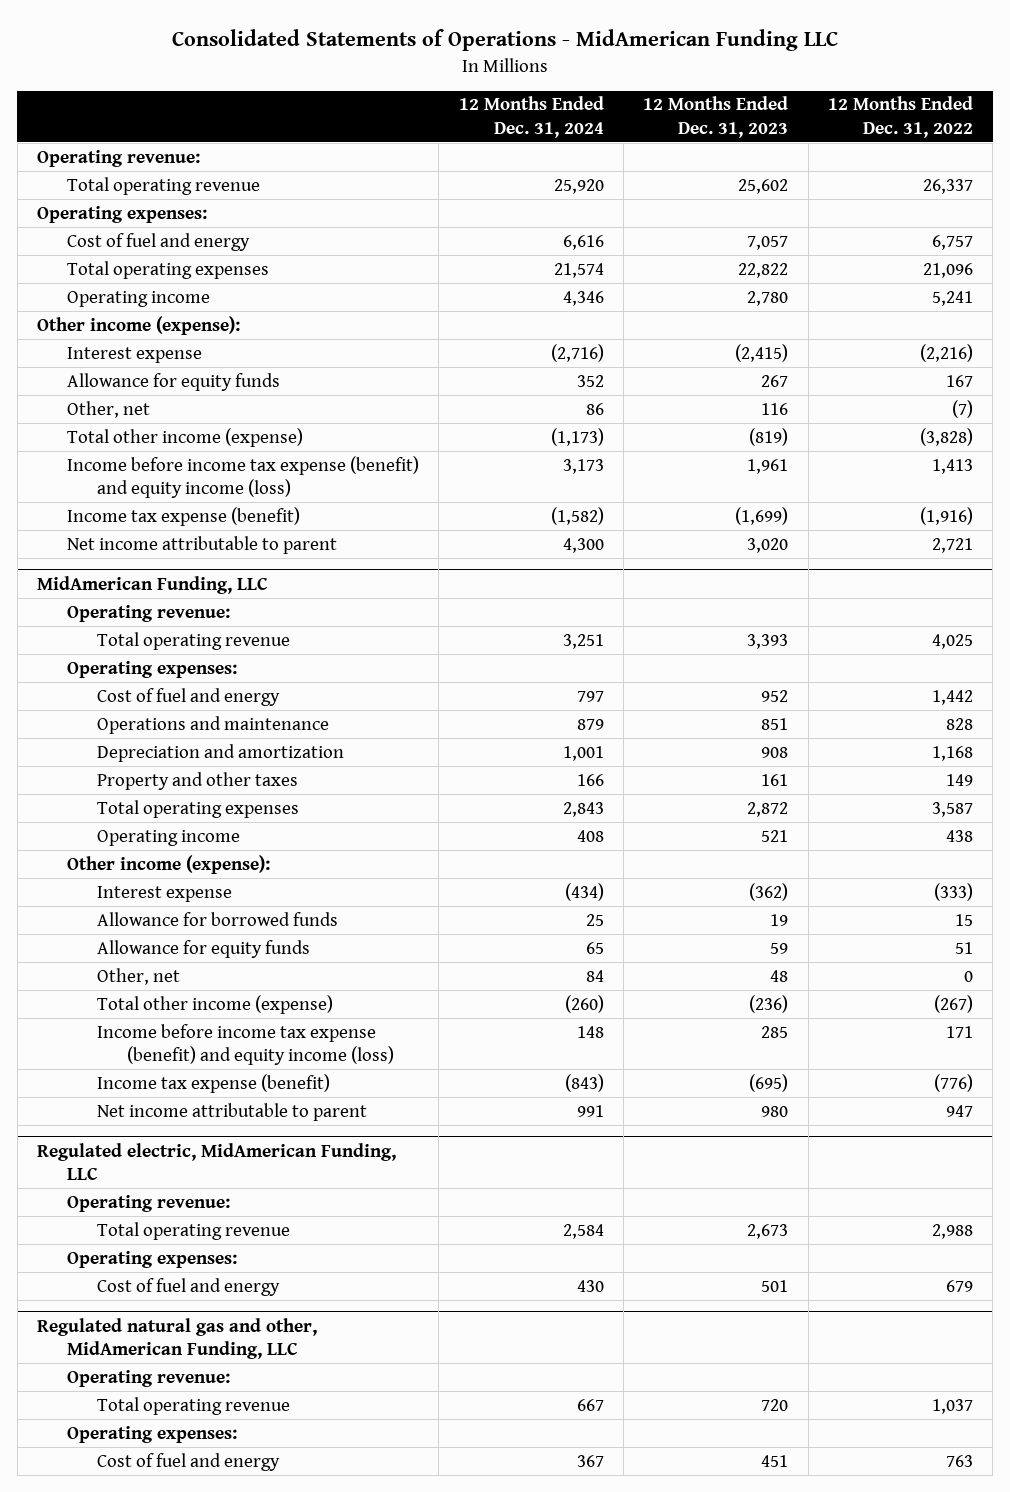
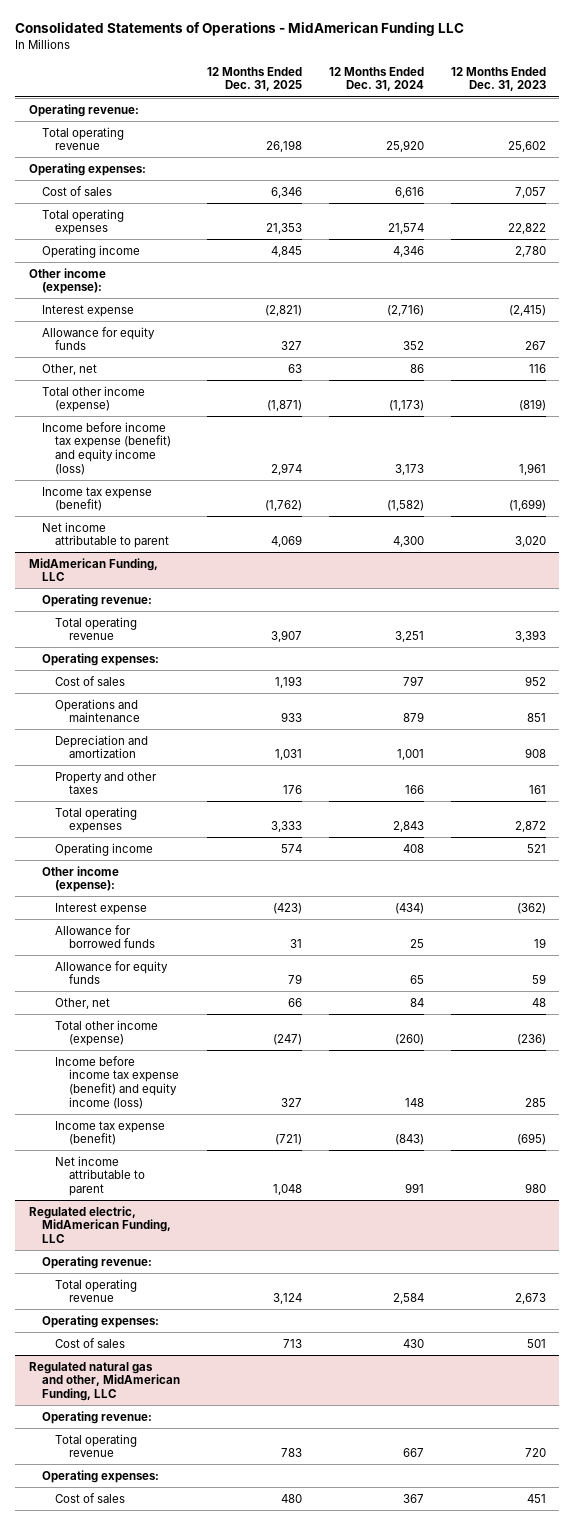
[827,96,973,138] 12 Months Ended Dec. 31, 2022 -> none
none -> [206,66,302,92] 12 Months Ended Dec. 31, 2025
[66,232,250,251] Cost of fuel and energy -> [41,185,112,196] Cost of sales
[96,687,280,706] Cost of fuel and energy -> [55,675,126,686] Cost of sales
[96,1277,280,1296] Cost of fuel and energy -> [55,1337,126,1348] Cost of sales
[96,1452,280,1471] Cost of fuel and energy -> [55,1492,126,1503] Cost of sales

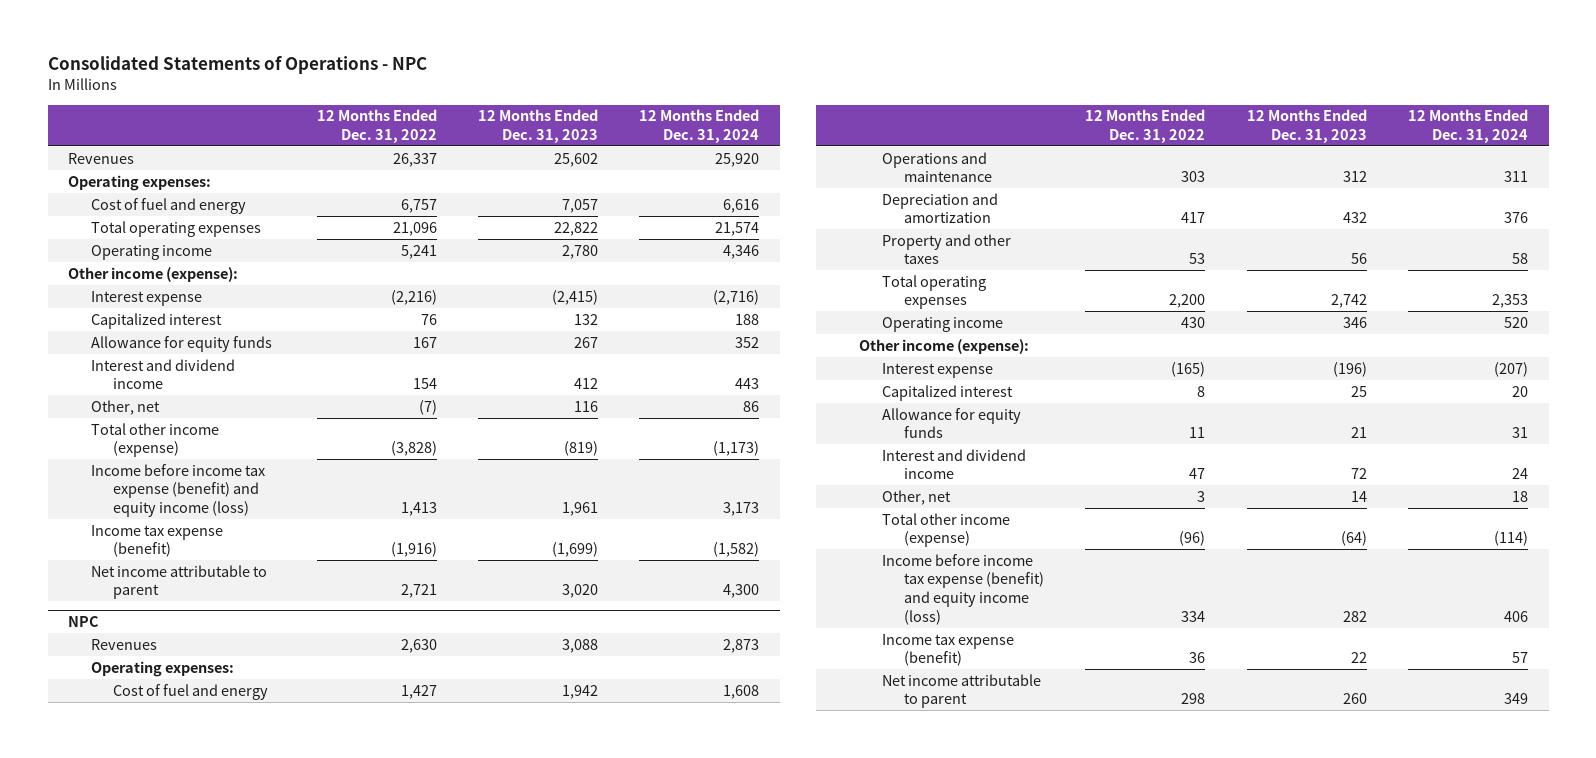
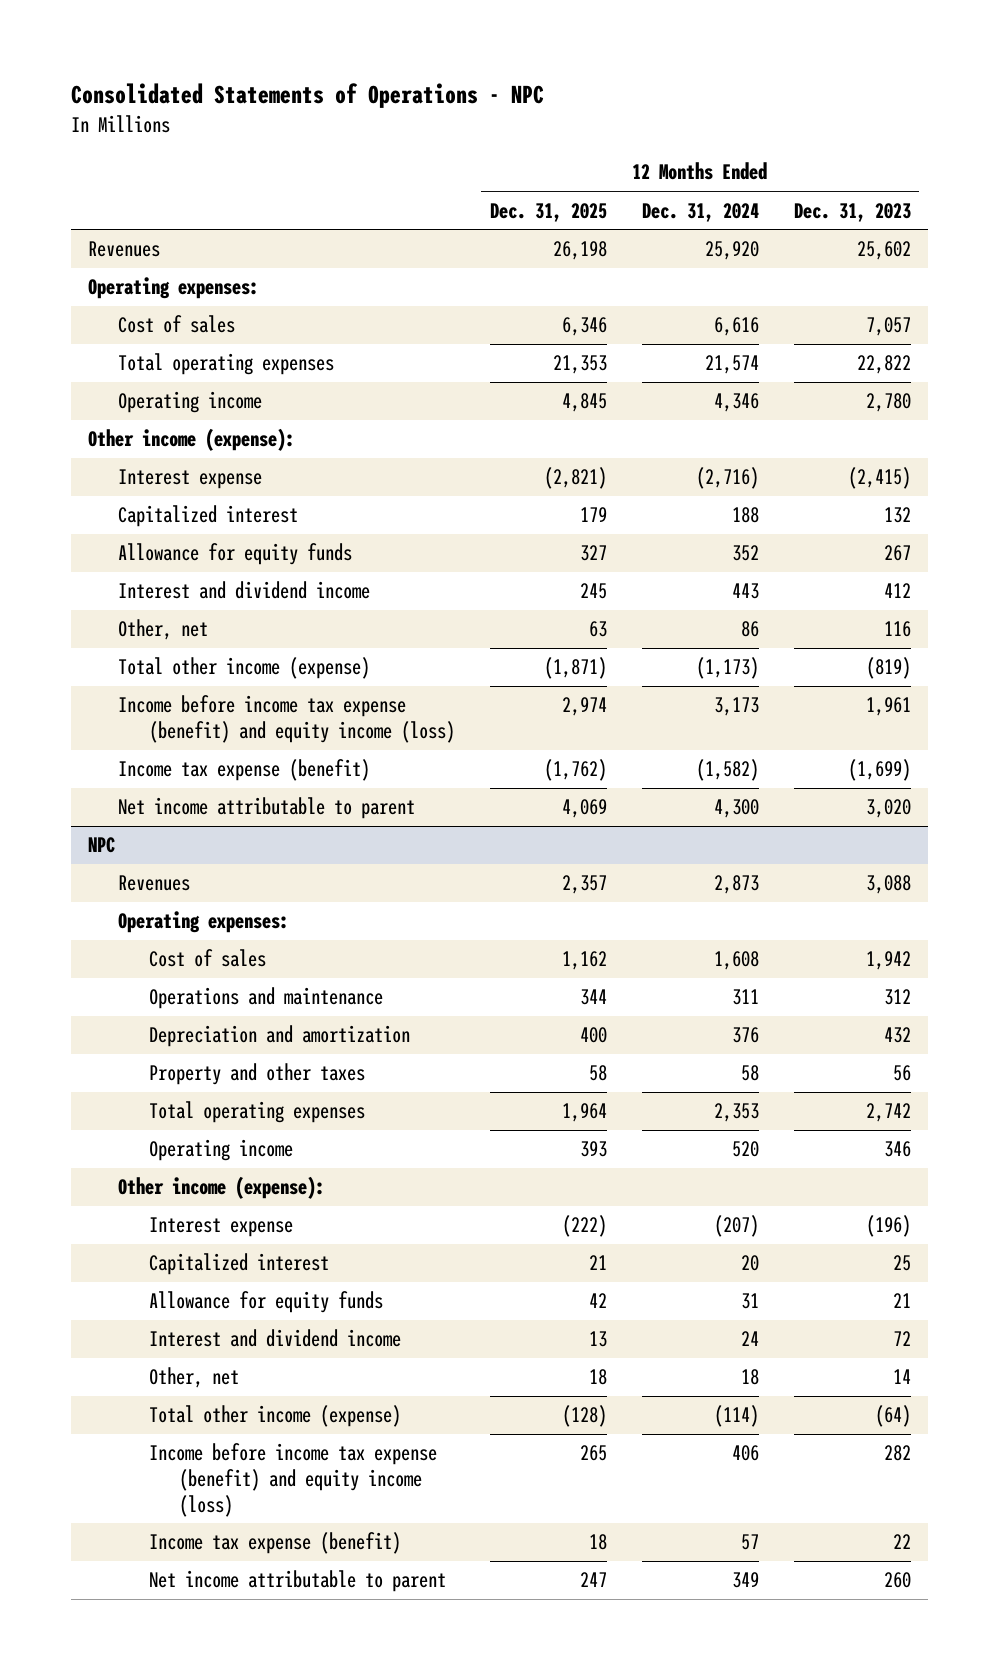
[316,109,437,144] 12 Months Ended Dec. 31, 2022 -> none
none -> [489,202,607,222] Dec. 31, 2025
[90,197,246,214] Cost of fuel and energy -> [118,315,236,334] Cost of sales
[112,683,268,700] Cost of fuel and energy -> [148,949,266,968] Cost of sales

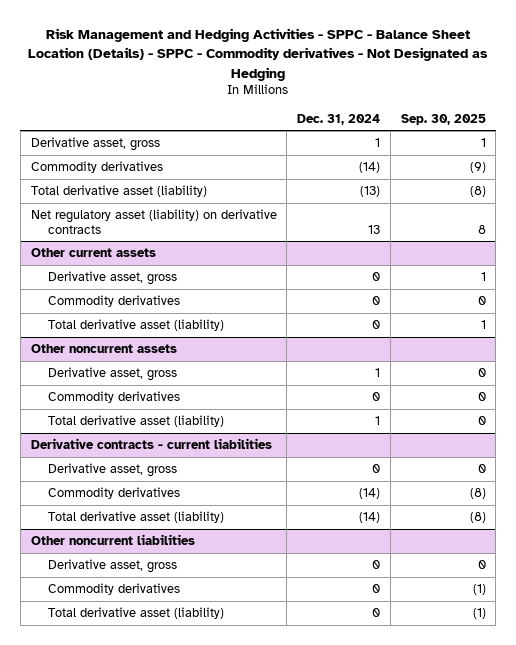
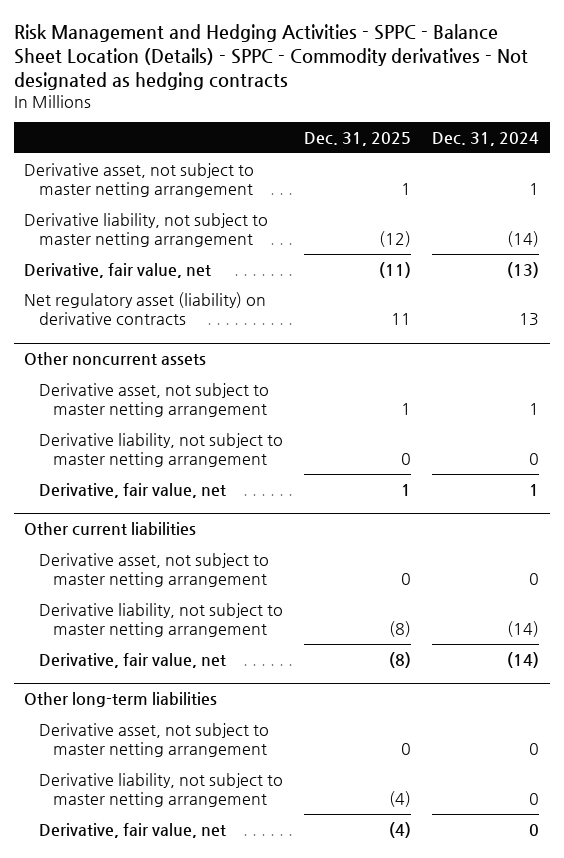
[28,28,489,81] Risk Management and Hedging Activities - SPPC - Balance Sheet Location (Details) - SPPC - Commodity derivatives - Not Designated as Hedging -> [13,23,528,90] Risk Management and Hedging Activities - SPPC - Balance Sheet Location (Details) - SPPC - Commodity derivatives - Not designated as hedging contracts
[400,113,486,125] Sep. 30, 2025 -> none
none -> [304,131,412,146] Dec. 31, 2025
[30,137,160,152] Derivative asset, gross -> [24,162,255,198] Derivative asset, not subject to master netting arrangement
[30,161,163,174] Commodity derivatives -> [24,212,269,248] Derivative liability, not subject to master netting arrangement
[30,185,207,198] Total derivative asset (liability) -> [24,262,212,278] Derivative, fair value, net
[30,248,156,258] Other current assets -> none
[48,271,178,286] Derivative asset, gross -> none
[48,295,181,308] Commodity derivatives -> none
[48,319,225,332] Total derivative asset (liability) -> none
[48,367,178,382] Derivative asset, gross -> [38,382,269,418] Derivative asset, not subject to master netting arrangement
[48,391,181,404] Commodity derivatives -> [38,432,283,468] Derivative liability, not subject to master netting arrangement
[48,415,225,428] Total derivative asset (liability) -> [38,482,226,498] Derivative, fair value, net
[30,438,272,450] Derivative contracts - current liabilities -> [24,522,197,537] Other current liabilities
[48,463,178,478] Derivative asset, gross -> [38,552,269,588] Derivative asset, not subject to master netting arrangement
[48,487,181,500] Commodity derivatives -> [38,602,283,638] Derivative liability, not subject to master netting arrangement
[48,511,225,524] Total derivative asset (liability) -> [38,652,226,668] Derivative, fair value, net
[30,534,195,546] Other noncurrent liabilities -> [24,692,218,708] Other long-term liabilities
[48,559,178,574] Derivative asset, gross -> [38,722,269,758] Derivative asset, not subject to master netting arrangement
[48,583,181,596] Commodity derivatives -> [38,772,283,808] Derivative liability, not subject to master netting arrangement
[48,607,225,620] Total derivative asset (liability) -> [38,822,226,838] Derivative, fair value, net

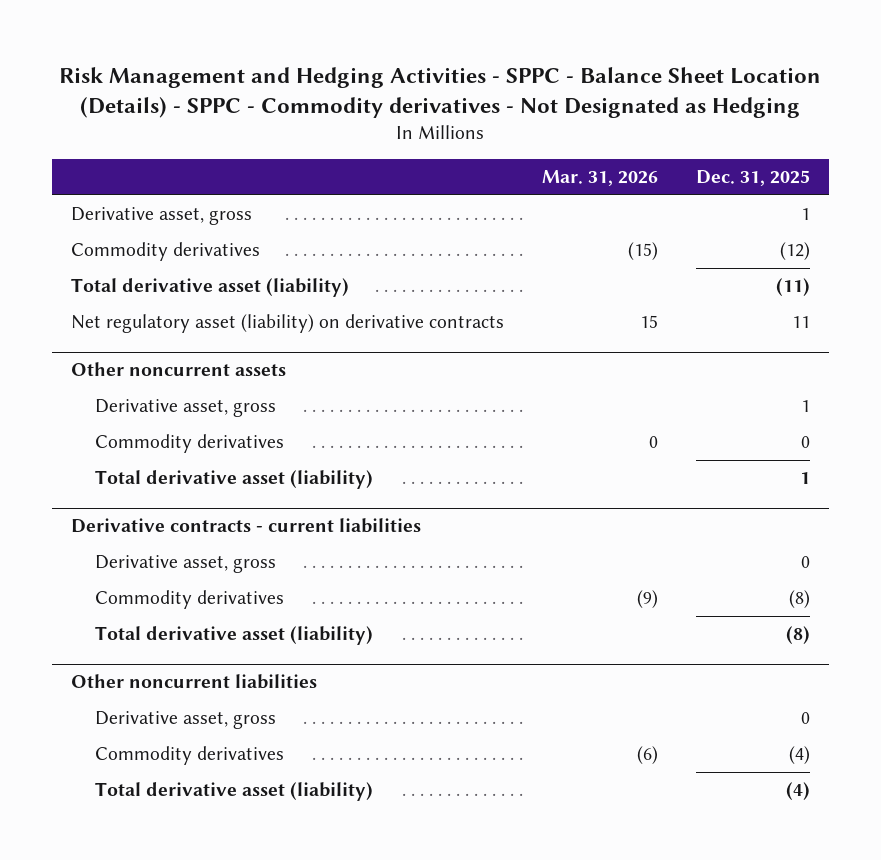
[13,23,528,90] Risk Management and Hedging Activities - SPPC - Balance Sheet Location (Details) - SPPC - Commodity derivatives - Not designated as hedging contracts -> [59,66,822,118] Risk Management and Hedging Activities - SPPC - Balance Sheet Location (Details) - SPPC - Commodity derivatives - Not Designated as Hedging
[432,131,540,146] Dec. 31, 2024 -> none
none -> [541,170,658,187] Mar. 31, 2026
[24,162,255,198] Derivative asset, not subject to master netting arrangement -> [71,207,253,226] Derivative asset, gross
[24,212,269,248] Derivative liability, not subject to master netting arrangement -> [71,242,261,262] Commodity derivatives
[24,262,212,278] Derivative, fair value, net -> [71,278,350,298] Total derivative asset (liability)
[38,382,269,418] Derivative asset, not subject to master netting arrangement -> [94,399,276,418] Derivative asset, gross
[38,432,283,468] Derivative liability, not subject to master netting arrangement -> [94,434,284,454] Commodity derivatives
[38,482,226,498] Derivative, fair value, net -> [94,470,373,490] Total derivative asset (liability)
[24,522,197,537] Other current liabilities -> [71,518,422,534] Derivative contracts - current liabilities
[38,552,269,588] Derivative asset, not subject to master netting arrangement -> [94,555,276,574] Derivative asset, gross
[38,602,283,638] Derivative liability, not subject to master netting arrangement -> [94,590,284,610] Commodity derivatives
[38,652,226,668] Derivative, fair value, net -> [94,626,373,646] Total derivative asset (liability)
[24,692,218,708] Other long-term liabilities -> [71,674,318,690] Other noncurrent liabilities
[38,722,269,758] Derivative asset, not subject to master netting arrangement -> [94,711,276,730] Derivative asset, gross
[38,772,283,808] Derivative liability, not subject to master netting arrangement -> [94,746,284,766] Commodity derivatives
[38,822,226,838] Derivative, fair value, net -> [94,782,373,802] Total derivative asset (liability)

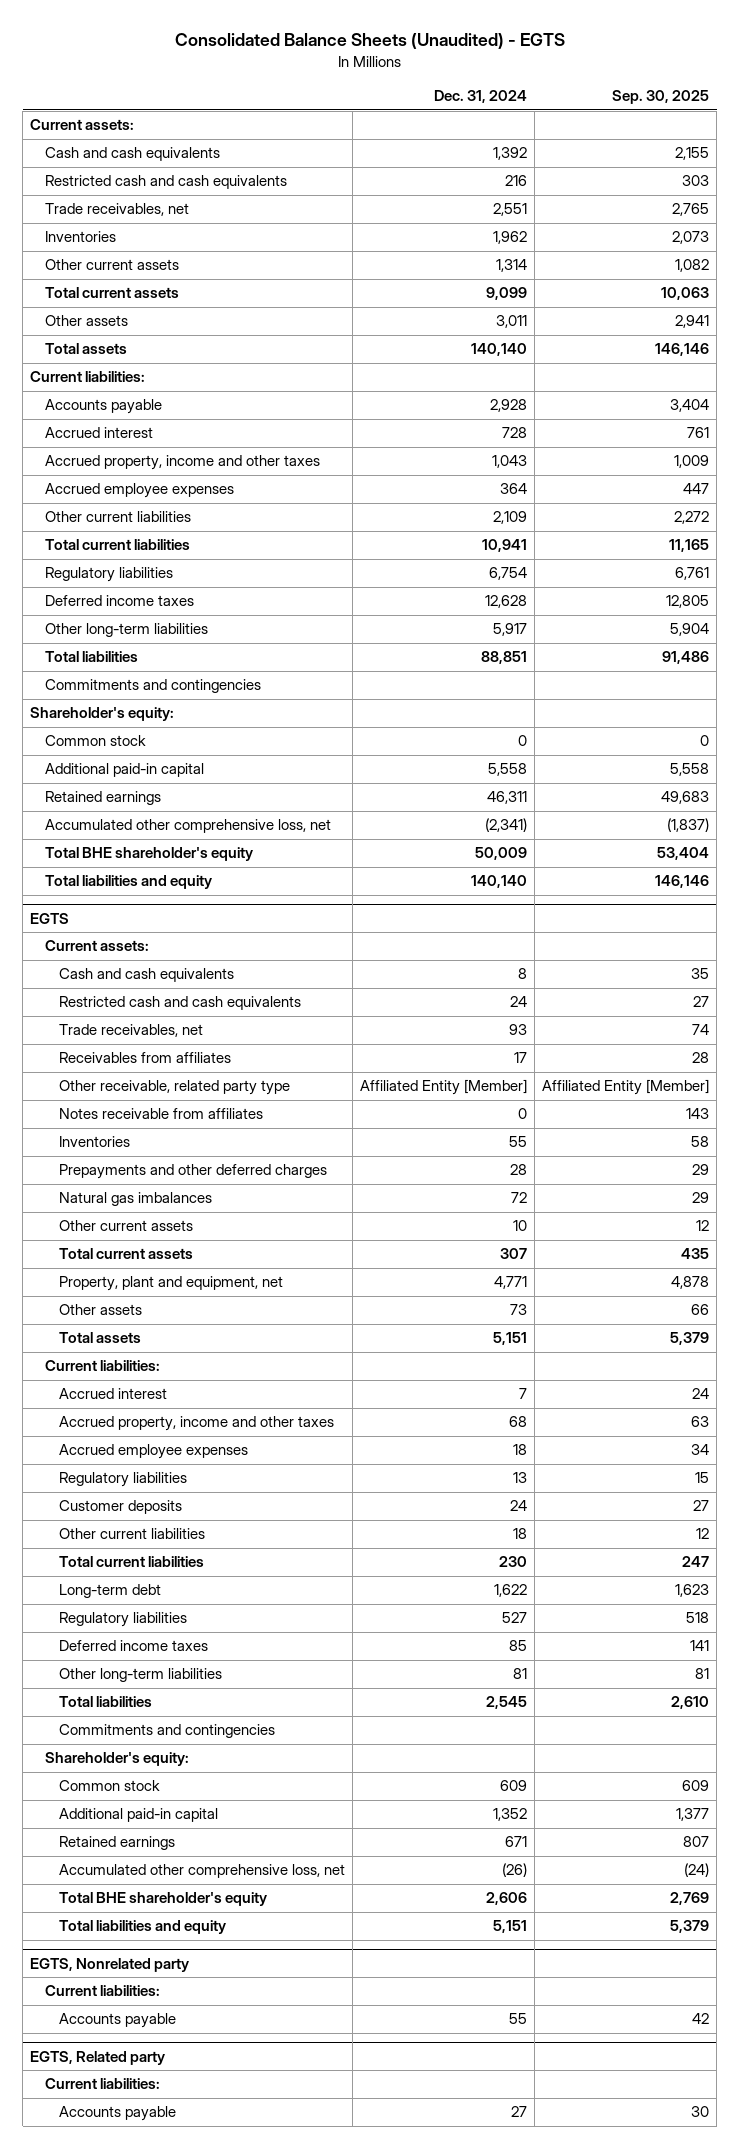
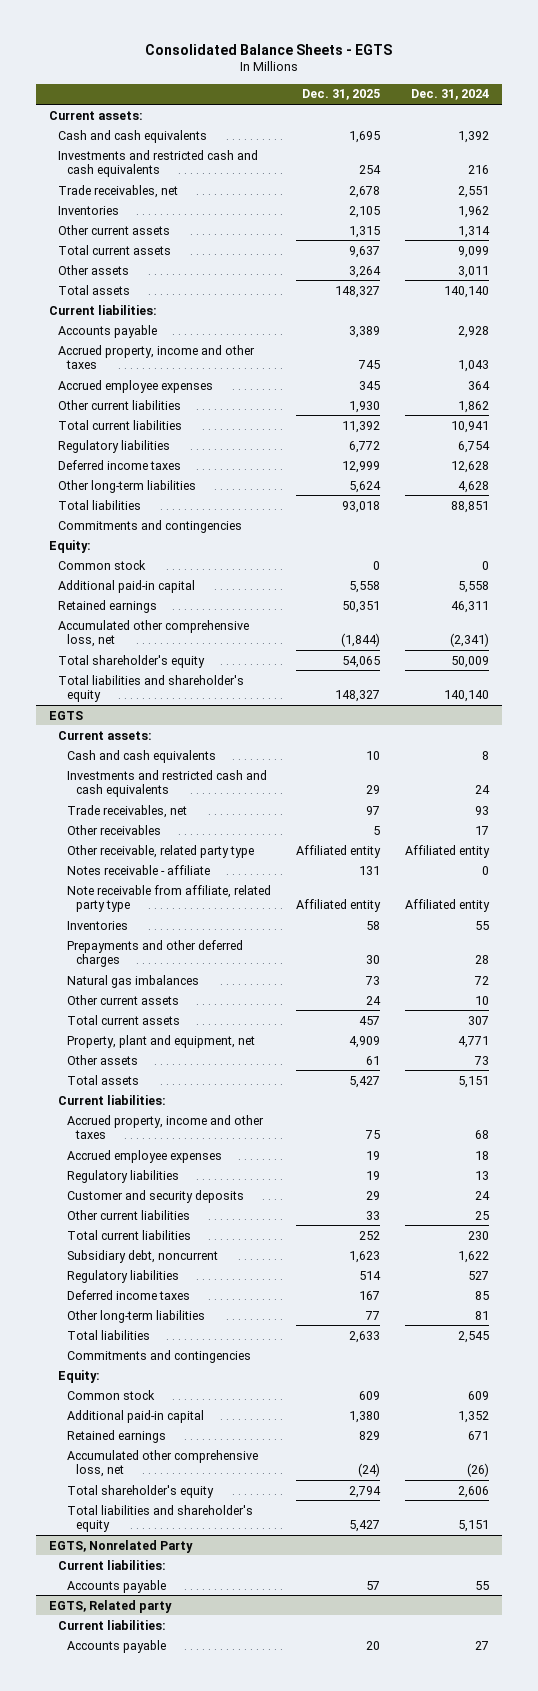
[174,33,565,50] Consolidated Balance Sheets (Unaudited) - EGTS -> [145,43,393,55] Consolidated Balance Sheets - EGTS
[612,90,710,105] Sep. 30, 2025 -> none
none -> [302,89,381,101] Dec. 31, 2025
[44,175,287,190] Restricted cash and cash equivalents -> [57,149,258,178] Investments and restricted cash and cash equivalents
[44,427,153,439] Accrued interest -> none
[493,511,528,525] 2,109 -> [458,400,490,413] 1,862
[493,623,528,637] 5,917 -> [458,480,490,493] 4,628
[30,707,175,722] Shareholder's equity: -> [48,539,91,553] Equity:
[44,847,253,862] Total BHE shareholder's equity -> [57,654,205,668] Total shareholder's equity
[44,875,212,890] Total liabilities and equity -> [57,674,244,703] Total liabilities and shareholder's equity
[58,996,301,1011] Restricted cash and cash equivalents -> [66,769,267,798] Investments and restricted cash and cash equivalents
[58,1052,231,1064] Receivables from affiliates -> [66,824,161,835] Other receivables
[360,1079,528,1096] Affiliated Entity [Member] -> [405,844,491,858] Affiliated entity
[58,1108,263,1120] Notes receivable from affiliates -> [66,864,210,875] Notes receivable - affiliate
none -> [66,884,271,913] Note receivable from affiliate, related party type
[58,1388,167,1400] Accrued interest -> none
[58,1500,182,1515] Customer deposits -> [66,1189,244,1203] Customer and security deposits
[513,1528,528,1540] 18 -> [475,1210,490,1220] 25
[58,1584,161,1599] Long-term debt -> [66,1249,218,1263] Subsidiary debt, noncurrent
[44,1752,189,1767] Shareholder's equity: -> [57,1369,100,1383] Equity:
[58,1892,267,1907] Total BHE shareholder's equity -> [66,1484,214,1498] Total shareholder's equity
[58,1920,226,1935] Total liabilities and equity -> [66,1504,253,1533] Total liabilities and shareholder's equity
[30,1957,190,1972] EGTS, Nonrelated party -> [48,1539,193,1553] EGTS, Nonrelated Party

